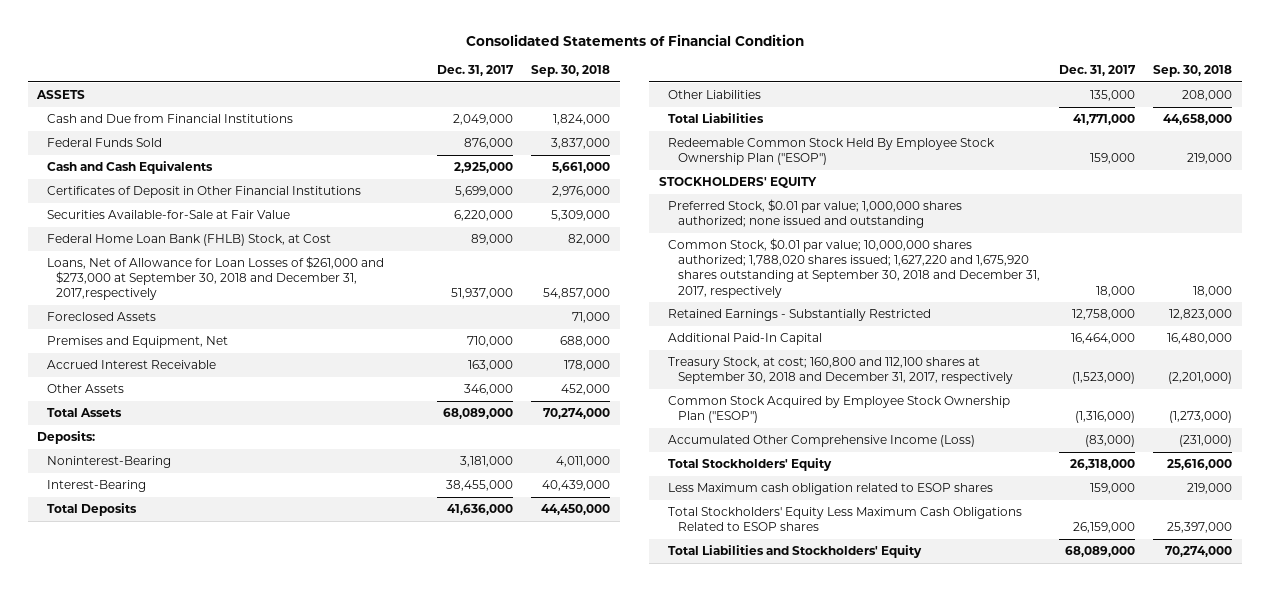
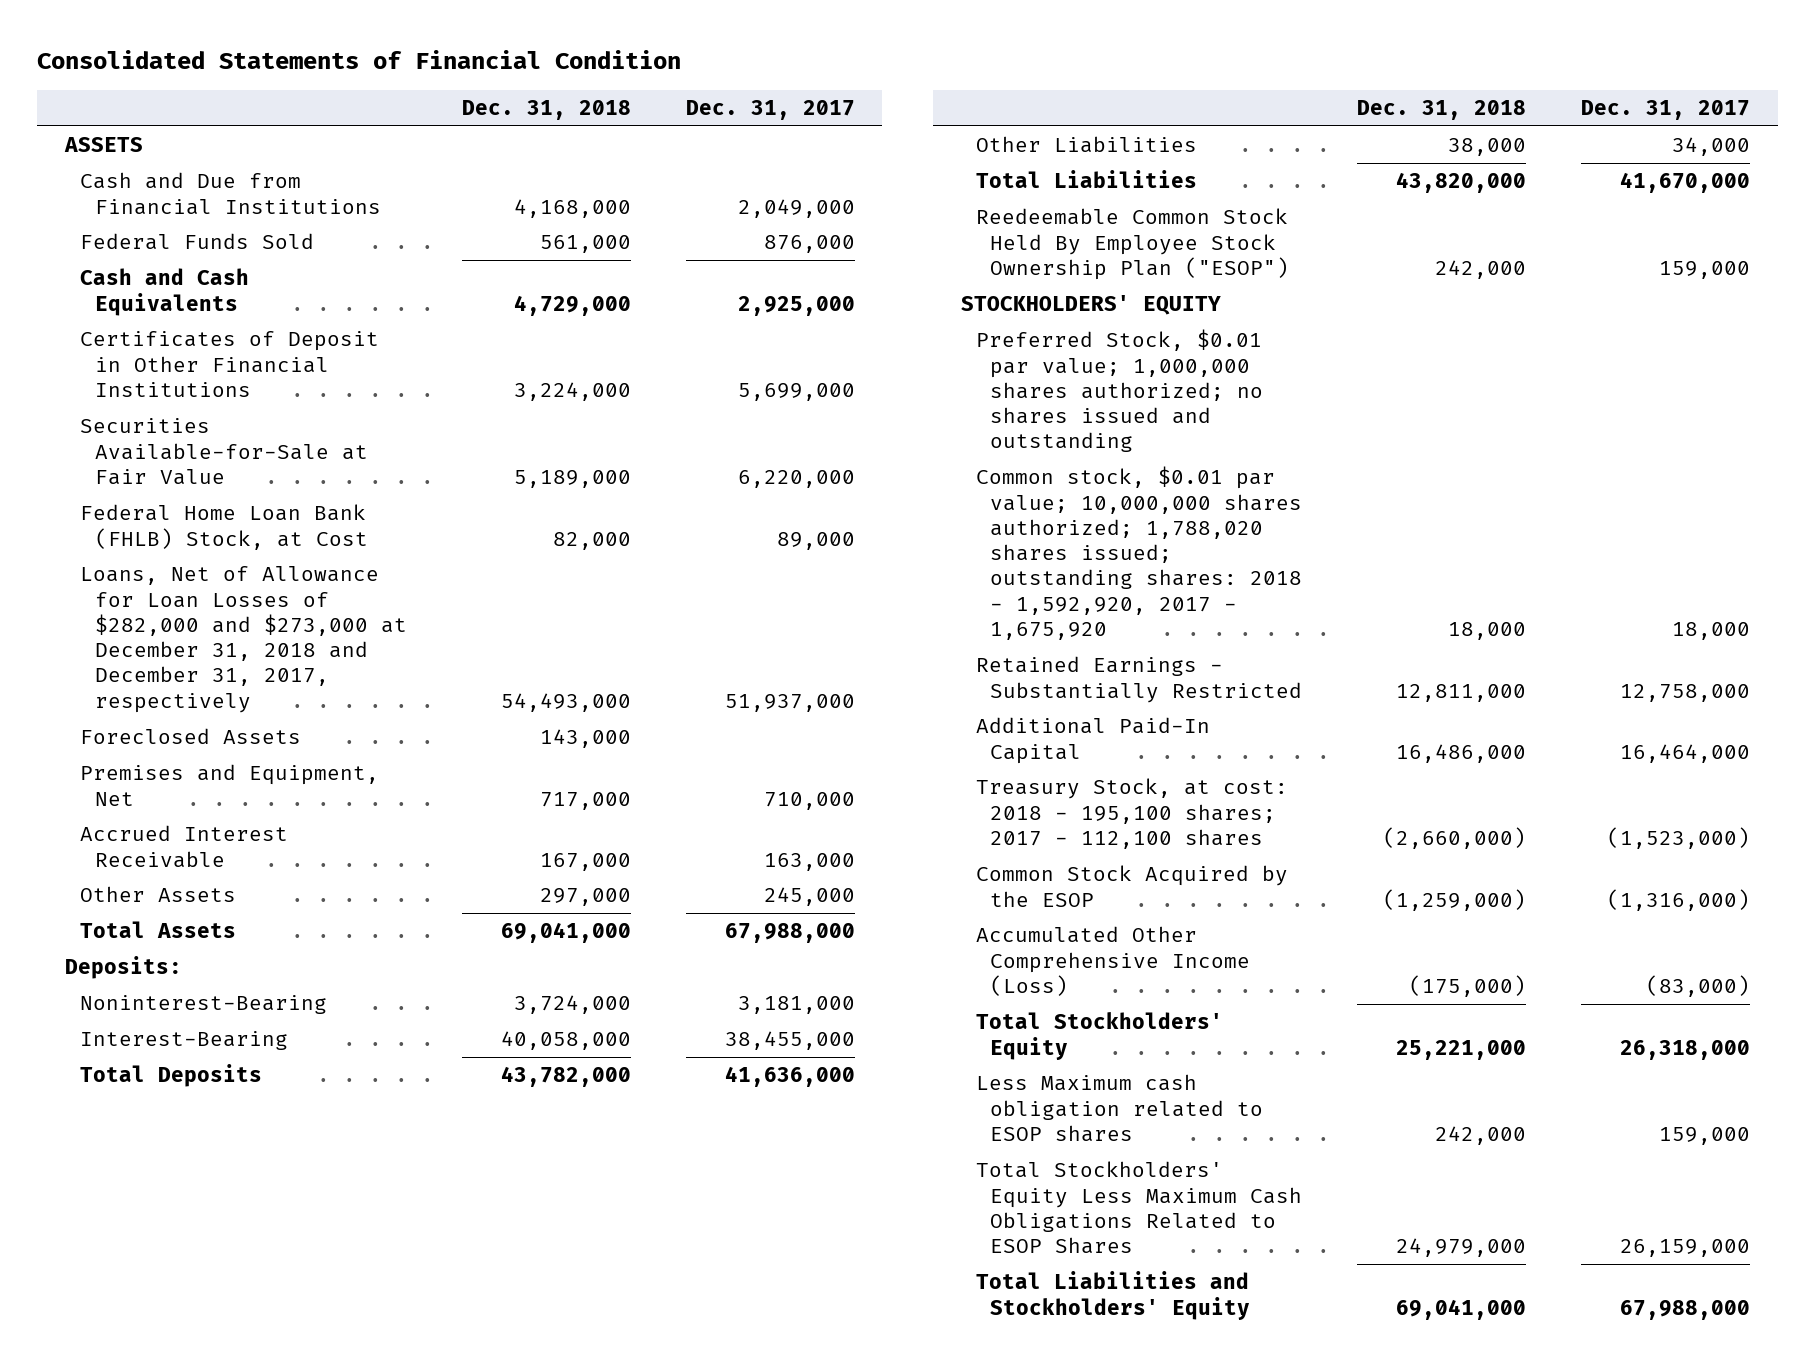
[531,64,611,77] Sep. 30, 2018 -> none
none -> [461,99,631,120] Dec. 31, 2018
[46,256,384,301] Loans, Net of Allowance for Loan Losses of $261,000 and $273,000 at September 30, 2018 and December 31, 2017,respectively -> [79,566,407,713] Loans, Net of Allowance for Loan Losses of $282,000 and $273,000 at December 31, 2018 and December 31, 2017, respectively
[463,384,513,396] 346,000 -> [763,887,855,907] 245,000
[442,408,513,420] 68,089,000 -> [724,923,855,944] 67,988,000
[1089,90,1135,102] 135,000 -> [1672,137,1751,157] 34,000
[1072,114,1135,126] 41,771,000 -> [1620,172,1751,194] 41,670,000
[668,138,996,166] Redeemable Common Stock Held By Employee Stock Ownership Plan ("ESOP") -> [975,208,1290,280] Reedeemable Common Stock Held By Employee Stock Ownership Plan ("ESOP")
[668,199,963,229] Preferred Stock, $0.01 par value; 1,000,000 shares authorized; none issued and outstanding -> [975,329,1264,453] Preferred Stock, $0.01 par value; 1,000,000 shares authorized; no shares issued and outstanding
[668,238,1041,298] Common Stock, $0.01 par value; 10,000,000 shares authorized; 1,788,020 shares issued; 1,627,220 and 1,675,920 shares outstanding at September 30, 2018 and December 31, 2017, respectively -> [975,466,1303,641] Common stock, $0.01 par value; 10,000,000 shares authorized; 1,788,020 shares issued; outstanding shares: 2018 - 1,592,920, 2017 - 1,675,920
[668,357,1014,385] Treasury Stock, at cost; 160,800 and 112,100 shares at September 30, 2018 and December 31, 2017, respectively -> [975,778,1288,849] Treasury Stock, at cost: 2018 - 195,100 shares; 2017 - 112,100 shares
[668,396,1011,424] Common Stock Acquired by Employee Stock Ownership Plan ("ESOP") -> [975,865,1288,907] Common Stock Acquired by the ESOP
[668,507,1023,532] Total Stockholders' Equity Less Maximum Cash Obligations Related to ESOP shares -> [975,1161,1303,1255] Total Stockholders' Equity Less Maximum Cash Obligations Related to ESOP Shares
[1064,546,1135,558] 68,089,000 -> [1620,1299,1751,1320] 67,988,000

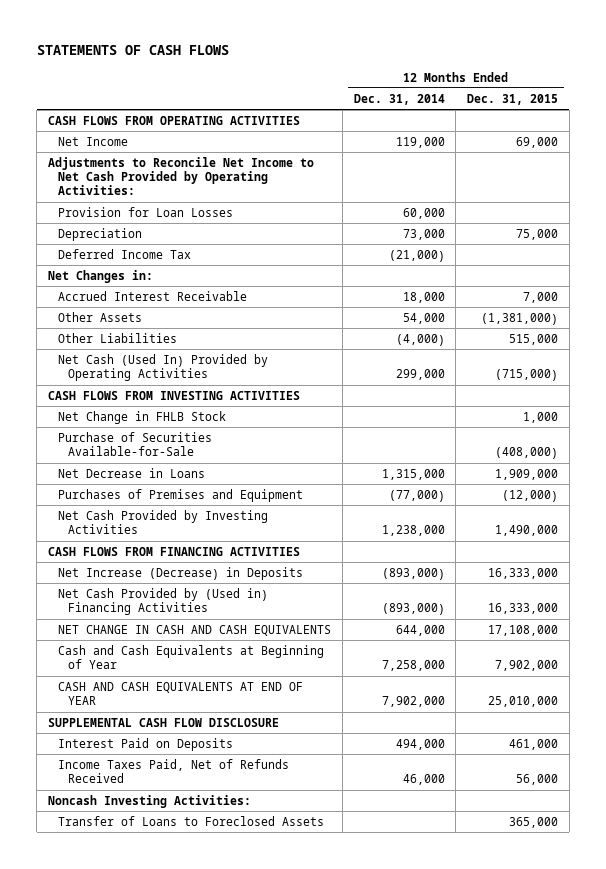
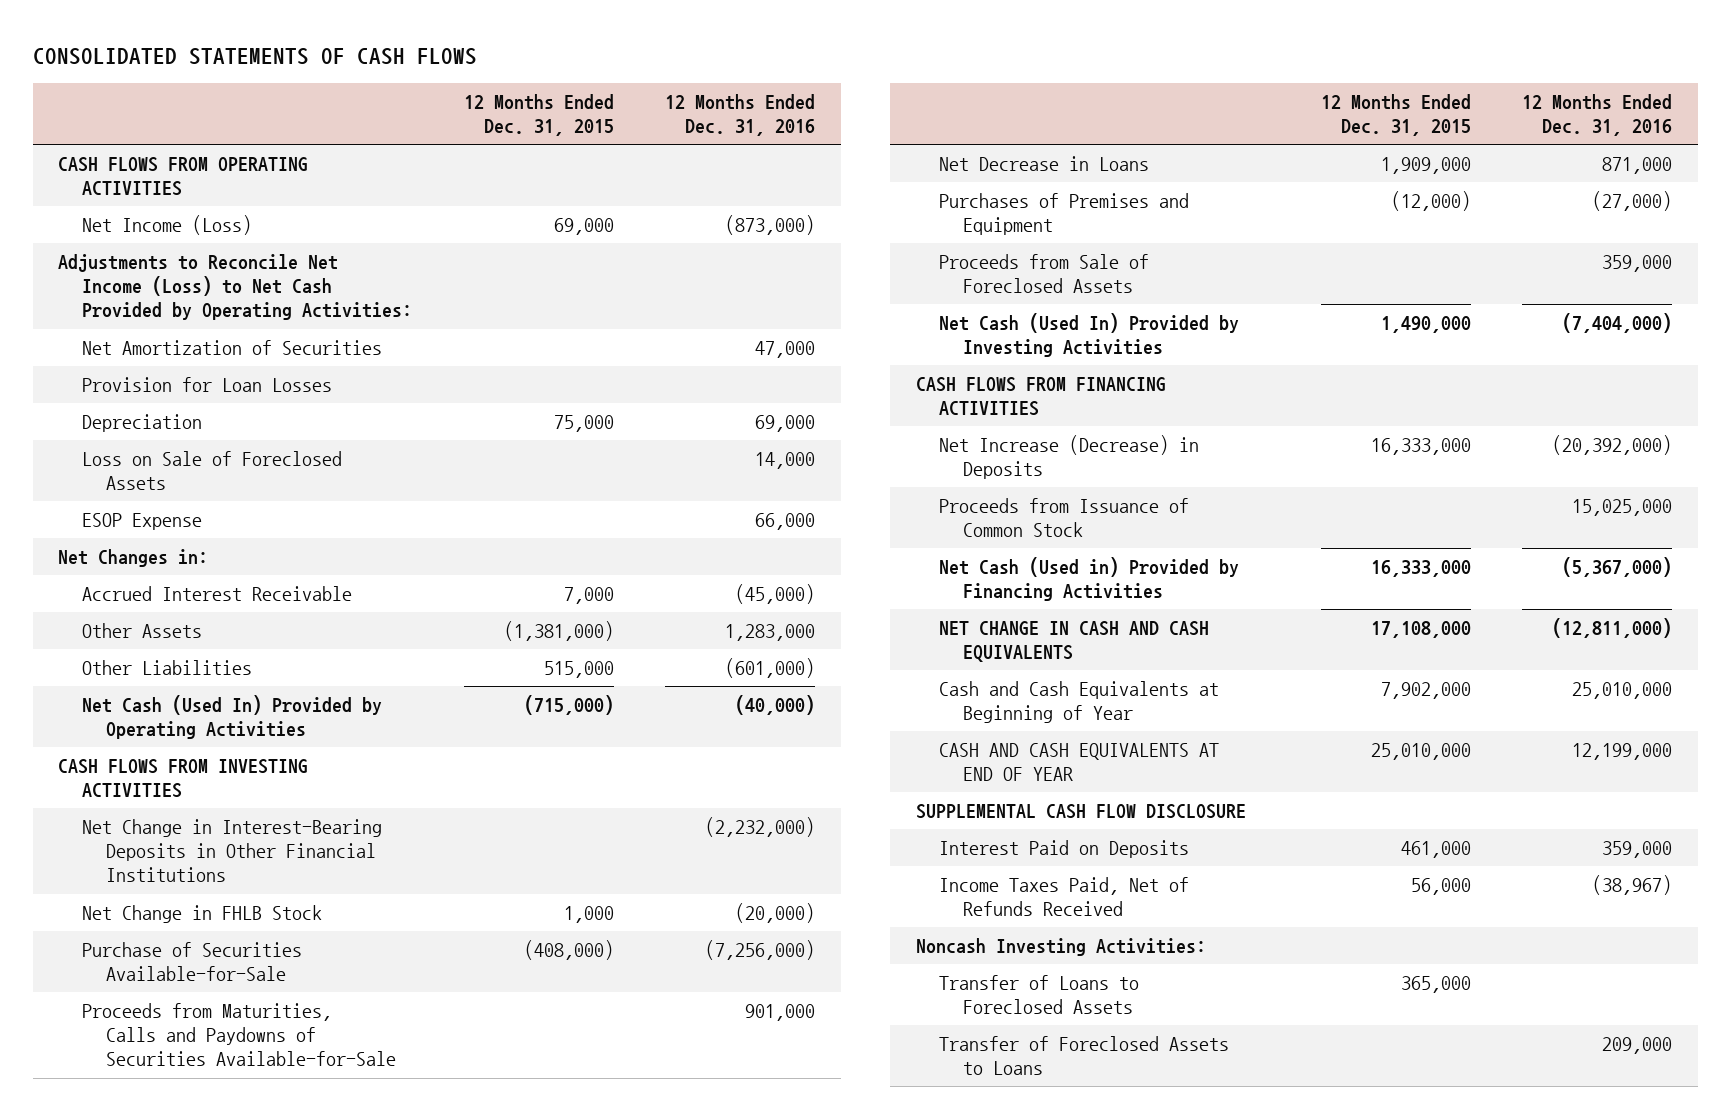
[36,44,229,55] STATEMENTS OF CASH FLOWS -> [32,48,477,66] CONSOLIDATED STATEMENTS OF CASH FLOWS
[353,93,445,105] Dec. 31, 2014 -> none
none -> [664,93,815,136] 12 Months Ended Dec. 31, 2016
[58,136,129,146] Net Income -> [82,214,253,235] Net Income (Loss)
[48,156,315,196] Adjustments to Reconcile Net Income to Net Cash Provided by Operating Activities: -> [58,253,413,321] Adjustments to Reconcile Net Income (Loss) to Net Cash Provided by Operating Activities:
none -> [82,339,383,355] Net Amortization of Securities
[58,248,192,259] Deferred Income Tax -> none
none -> [82,450,343,491] Loss on Sale of Foreclosed Assets
none -> [82,512,203,530] ESOP Expense
none -> [82,818,383,883] Net Change in Interest-Bearing Deposits in Other Financial Institutions
none -> [82,1002,396,1067] Proceeds from Maturities, Calls and Paydowns of Securities Available-for-Sale
none -> [939,253,1150,294] Proceeds from Sale of Foreclosed Assets
[58,509,269,535] Net Cash Provided by Investing Activities -> [939,312,1240,358] Net Cash (Used In) Provided by Investing Activities
none -> [939,497,1190,538] Proceeds from Issuance of Common Stock
[58,587,269,616] Net Cash Provided by (Used in) Financing Activities -> [939,556,1240,602] Net Cash (Used in) Provided by Financing Activities
none -> [939,1035,1230,1076] Transfer of Foreclosed Assets to Loans

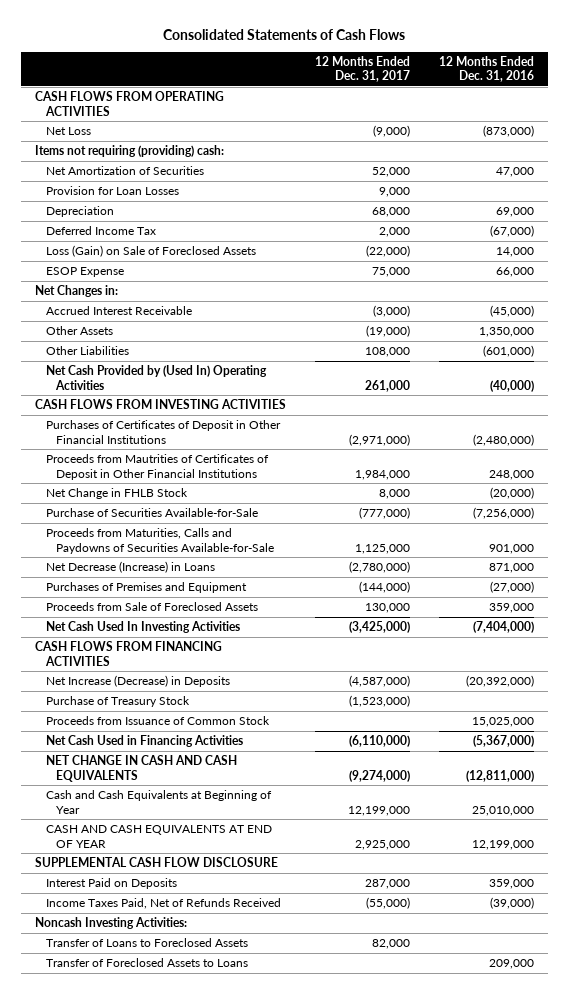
[32,48,477,66] CONSOLIDATED STATEMENTS OF CASH FLOWS -> [163,28,406,40] Consolidated Statements of Cash Flows
[463,93,614,136] 12 Months Ended Dec. 31, 2015 -> none
none -> [314,56,410,83] 12 Months Ended Dec. 31, 2017
[82,214,253,235] Net Income (Loss) -> [45,127,91,136] Net Loss
[58,253,413,321] Adjustments to Reconcile Net Income (Loss) to Net Cash Provided by Operating Activities: -> [35,145,225,158] Items not requiring (providing) cash:
none -> [45,226,156,236] Deferred Income Tax
[82,450,343,491] Loss on Sale of Foreclosed Assets -> [45,245,256,258] Loss (Gain) on Sale of Foreclosed Assets
[724,623,815,641] 1,283,000 -> [478,327,534,338] 1,350,000
[82,694,383,740] Net Cash (Used In) Provided by Operating Activities -> [45,365,267,390] Net Cash Provided by (Used In) Operating Activities
[82,818,383,883] Net Change in Interest-Bearing Deposits in Other Financial Institutions -> [45,420,281,444] Purchases of Certificates of Deposit in Other Financial Institutions
[704,816,815,837] (2,232,000) -> [472,433,534,446] (2,480,000)
none -> [45,454,269,480] Proceeds from Mautrities of Certificates of Deposit in Other Financial Institutions
[939,155,1150,171] Net Decrease in Loans -> [45,561,215,574] Net Decrease (Increase) in Loans
[939,312,1240,358] Net Cash (Used In) Provided by Investing Activities -> [45,621,240,634] Net Cash Used In Investing Activities
none -> [45,696,190,708] Purchase of Treasury Stock
[939,556,1240,602] Net Cash (Used in) Provided by Financing Activities -> [45,735,243,748] Net Cash Used in Financing Activities
[1592,874,1673,895] (38,967) -> [489,897,534,910] (39,000)

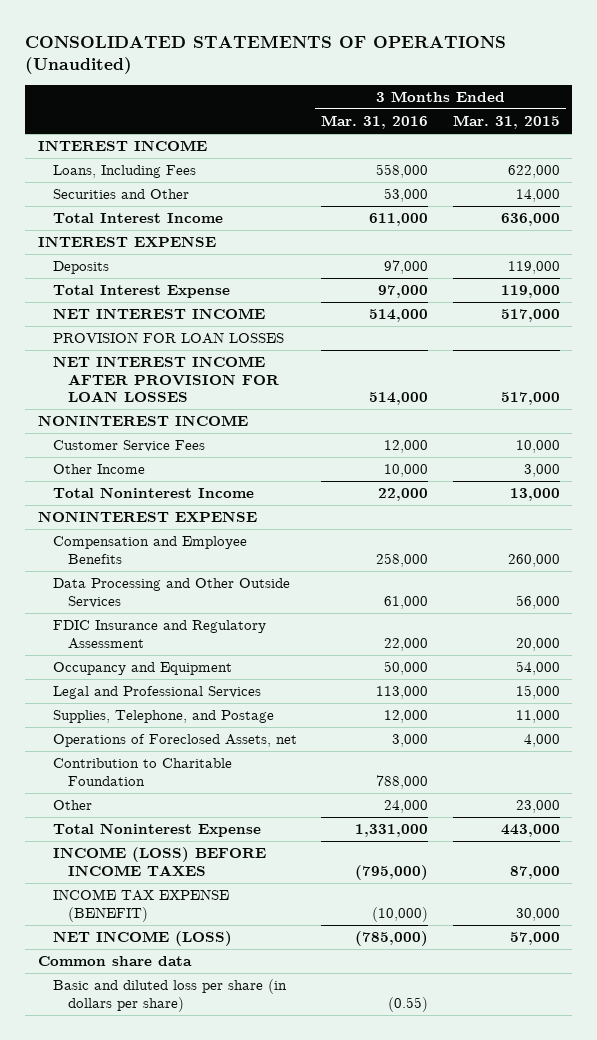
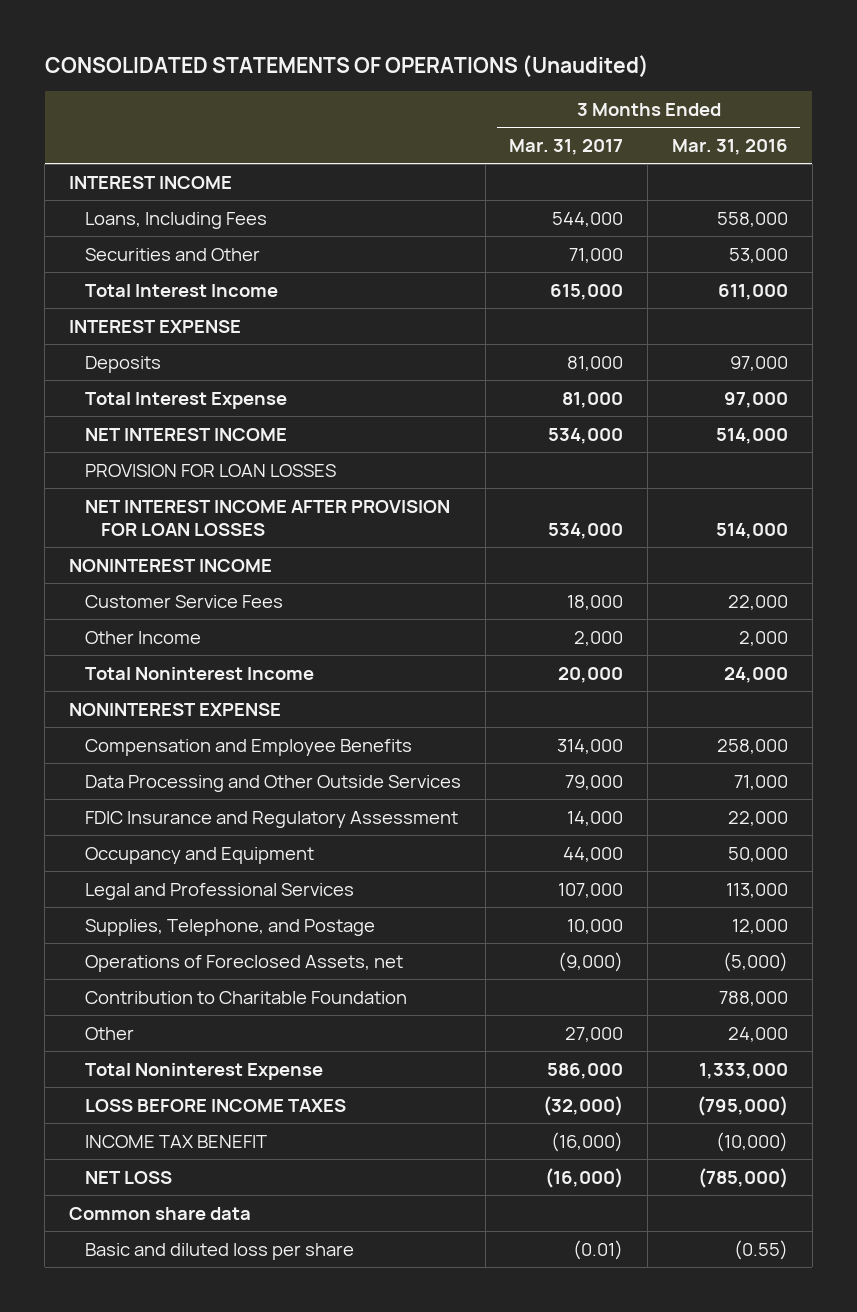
[452,114,560,129] Mar. 31, 2015 -> none
none -> [509,138,624,155] Mar. 31, 2017
[384,440,429,454] 12,000 -> [728,594,789,610] 22,000
[384,464,429,478] 10,000 -> [739,630,789,646] 2,000
[378,488,429,502] 22,000 -> [724,666,789,683] 24,000
[384,595,429,609] 61,000 -> [734,774,789,790] 71,000
[392,734,429,748] 3,000 -> [723,951,789,972] (5,000)
[355,824,429,838] 1,331,000 -> [699,1062,789,1079] 1,333,000
[52,847,266,876] INCOME (LOSS) BEFORE INCOME TAXES -> [84,1098,346,1112] LOSS BEFORE INCOME TAXES
[52,889,229,922] INCOME TAX EXPENSE (BENEFIT) -> [84,1134,267,1148] INCOME TAX BENEFIT
[52,931,232,947] NET INCOME (LOSS) -> [84,1170,172,1184] NET LOSS
[52,979,287,1012] Basic and diluted loss per share (in dollars per share) -> [84,1242,354,1260] Basic and diluted loss per share

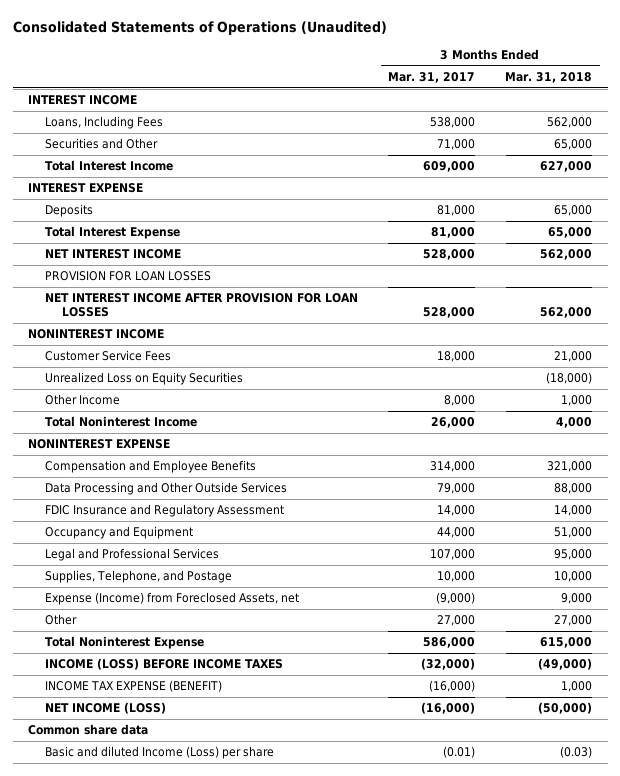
[44,54,649,77] CONSOLIDATED STATEMENTS OF OPERATIONS (Unaudited) -> [12,20,387,35] Consolidated Statements of Operations (Unaudited)
[672,138,789,155] Mar. 31, 2016 -> none
none -> [505,72,593,84] Mar. 31, 2018
[552,211,624,227] 544,000 -> [430,117,476,129] 538,000
[550,283,624,300] 615,000 -> [423,161,476,173] 609,000
[548,427,624,444] 534,000 -> [423,249,476,261] 528,000
[548,523,624,540] 534,000 -> [423,307,476,319] 528,000
none -> [44,372,243,386] Unrealized Loss on Equity Securities
[574,630,624,646] 2,000 -> [444,395,476,407] 8,000
[558,666,624,683] 20,000 -> [431,417,476,429] 26,000
[84,990,407,1004] Contribution to Charitable Foundation -> none
[84,954,403,972] Operations of Foreclosed Assets, net -> [44,592,299,606] Expense (Income) from Foreclosed Assets, net
[84,1098,346,1112] LOSS BEFORE INCOME TAXES -> [44,658,283,671] INCOME (LOSS) BEFORE INCOME TAXES
[84,1134,267,1148] INCOME TAX BENEFIT -> [44,680,222,693] INCOME TAX EXPENSE (BENEFIT)
[84,1170,172,1184] NET LOSS -> [44,702,166,715] NET INCOME (LOSS)
[84,1242,354,1260] Basic and diluted loss per share -> [44,746,274,760] Basic and diluted Income (Loss) per share

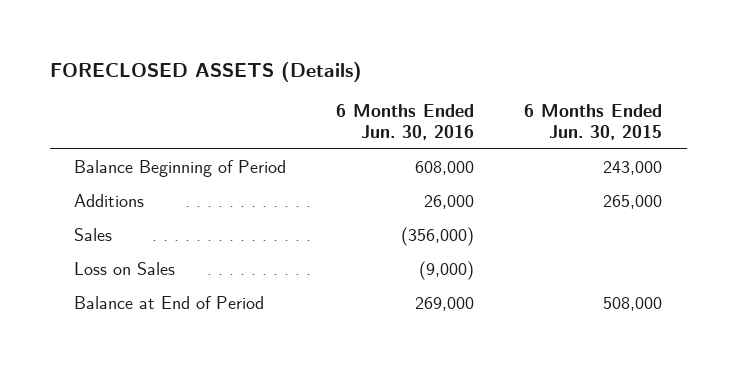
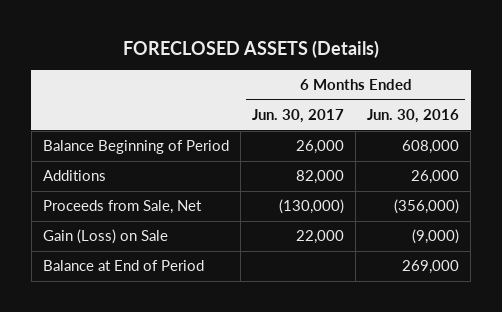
[523,103,662,140] 6 Months Ended Jun. 30, 2015 -> none
none -> [252,109,345,124] Jun. 30, 2017
[74,227,113,241] Sales -> [42,200,202,215] Proceeds from Sale, Net
[74,261,176,275] Loss on Sales -> [42,229,168,245] Gain (Loss) on Sale

